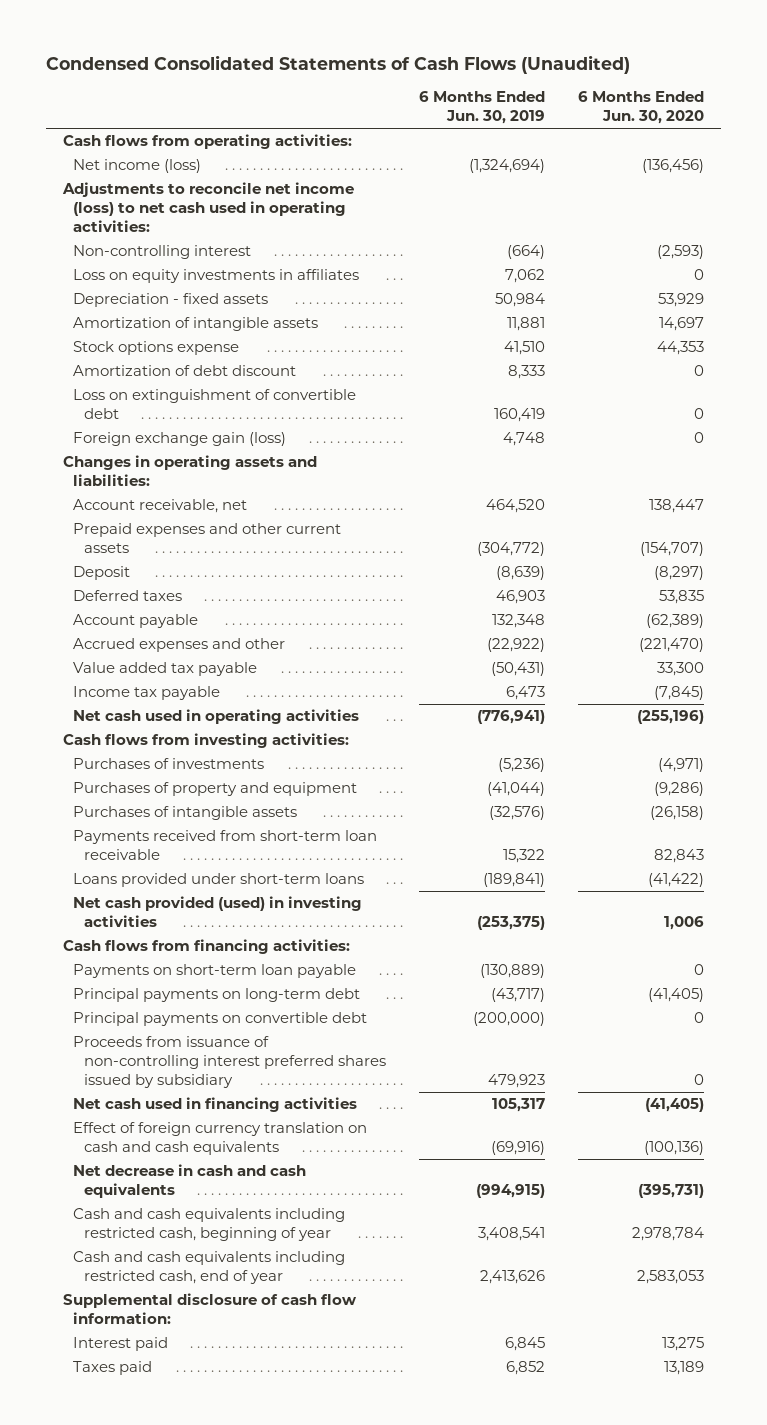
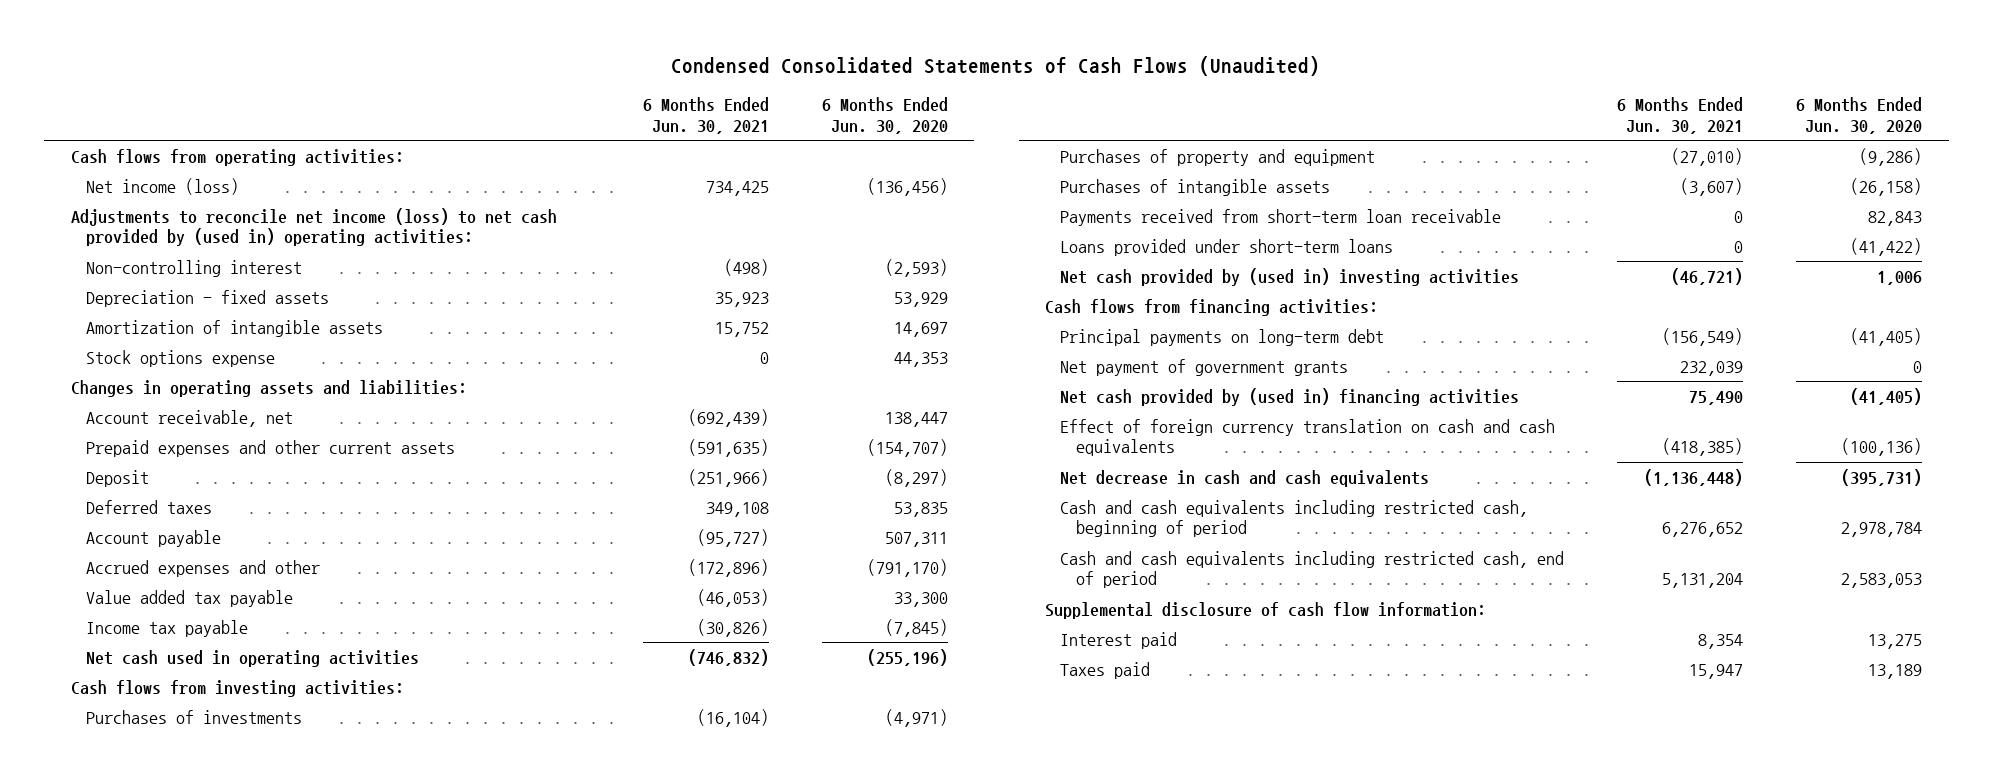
[419,91,546,125] 6 Months Ended Jun. 30, 2019 -> none
none -> [642,97,769,134] 6 Months Ended Jun. 30, 2021
[61,182,354,233] Adjustments to reconcile net income (loss) to net cash used in operating activities: -> [70,207,557,247] Adjustments to reconcile net income (loss) to net cash provided by (used in) operating activities:
[73,269,360,284] Loss on equity investments in affiliates -> none
[73,365,297,377] Amortization of debt discount -> none
[73,389,357,420] Loss on extinguishment of convertible debt -> none
[73,432,287,447] Foreign exchange gain (loss) -> none
[646,614,705,629] (62,389) -> [884,531,948,547] 507,311
[639,638,705,653] (221,470) -> [866,558,948,577] (791,170)
[73,896,363,928] Net cash provided (used) in investing activities -> [1060,267,1520,286] Net cash provided by (used in) investing activities
[73,964,357,979] Payments on short-term loan payable -> none
[73,1012,368,1027] Principal payments on convertible debt -> none
[73,1036,387,1089] Proceeds from issuance of non-controlling interest preferred shares issued by subsidiary -> none
none -> [1060,358,1349,376] Net payment of government grants
[73,1097,358,1113] Net cash used in financing activities -> [1060,387,1520,406] Net cash provided by (used in) financing activities
[73,1208,346,1242] Cash and cash equivalents including restricted cash, beginning of year -> [1060,499,1529,538] Cash and cash equivalents including restricted cash, beginning of period
[73,1251,346,1285] Cash and cash equivalents including restricted cash, end of year -> [1060,550,1565,589] Cash and cash equivalents including restricted cash, end of period

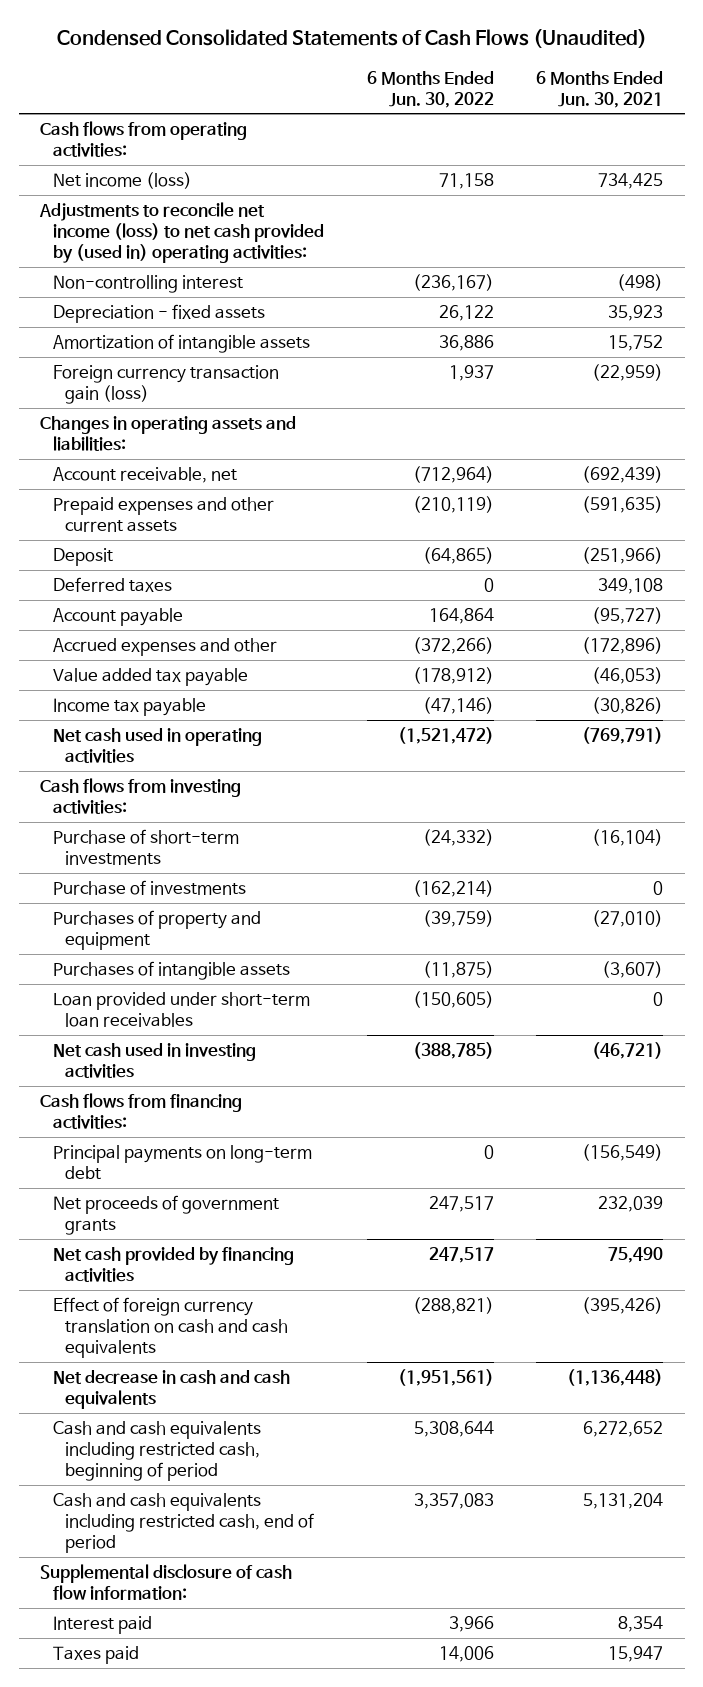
[821,97,948,134] 6 Months Ended Jun. 30, 2020 -> none
none -> [366,70,494,108] 6 Months Ended Jun. 30, 2022
[85,349,275,367] Stock options expense -> none
none -> [52,365,279,405] Foreign currency transaction gain (loss)
[687,648,769,666] (746,832) -> [582,727,664,745] (769,791)
[85,709,302,724] Purchases of investments -> [52,829,239,866] Purchase of short-term investments
none -> [52,880,246,896] Purchase of investments
[1060,208,1502,226] Payments received from short-term loan receivable -> none
[1060,238,1394,256] Loans provided under short-term loans -> [52,992,310,1028] Loan provided under short-term loan receivables
[1060,267,1520,286] Net cash provided by (used in) investing activities -> [52,1043,256,1079] Net cash used in investing activities
[1060,358,1349,376] Net payment of government grants -> [52,1195,279,1236] Net proceeds of government grants
[1060,387,1520,406] Net cash provided by (used in) financing activities -> [52,1247,294,1283] Net cash provided by financing activities
[1662,438,1744,457] (418,385) -> [582,1297,664,1315] (395,426)
[1662,522,1744,538] 6,276,652 -> [583,1421,664,1438] 6,272,652

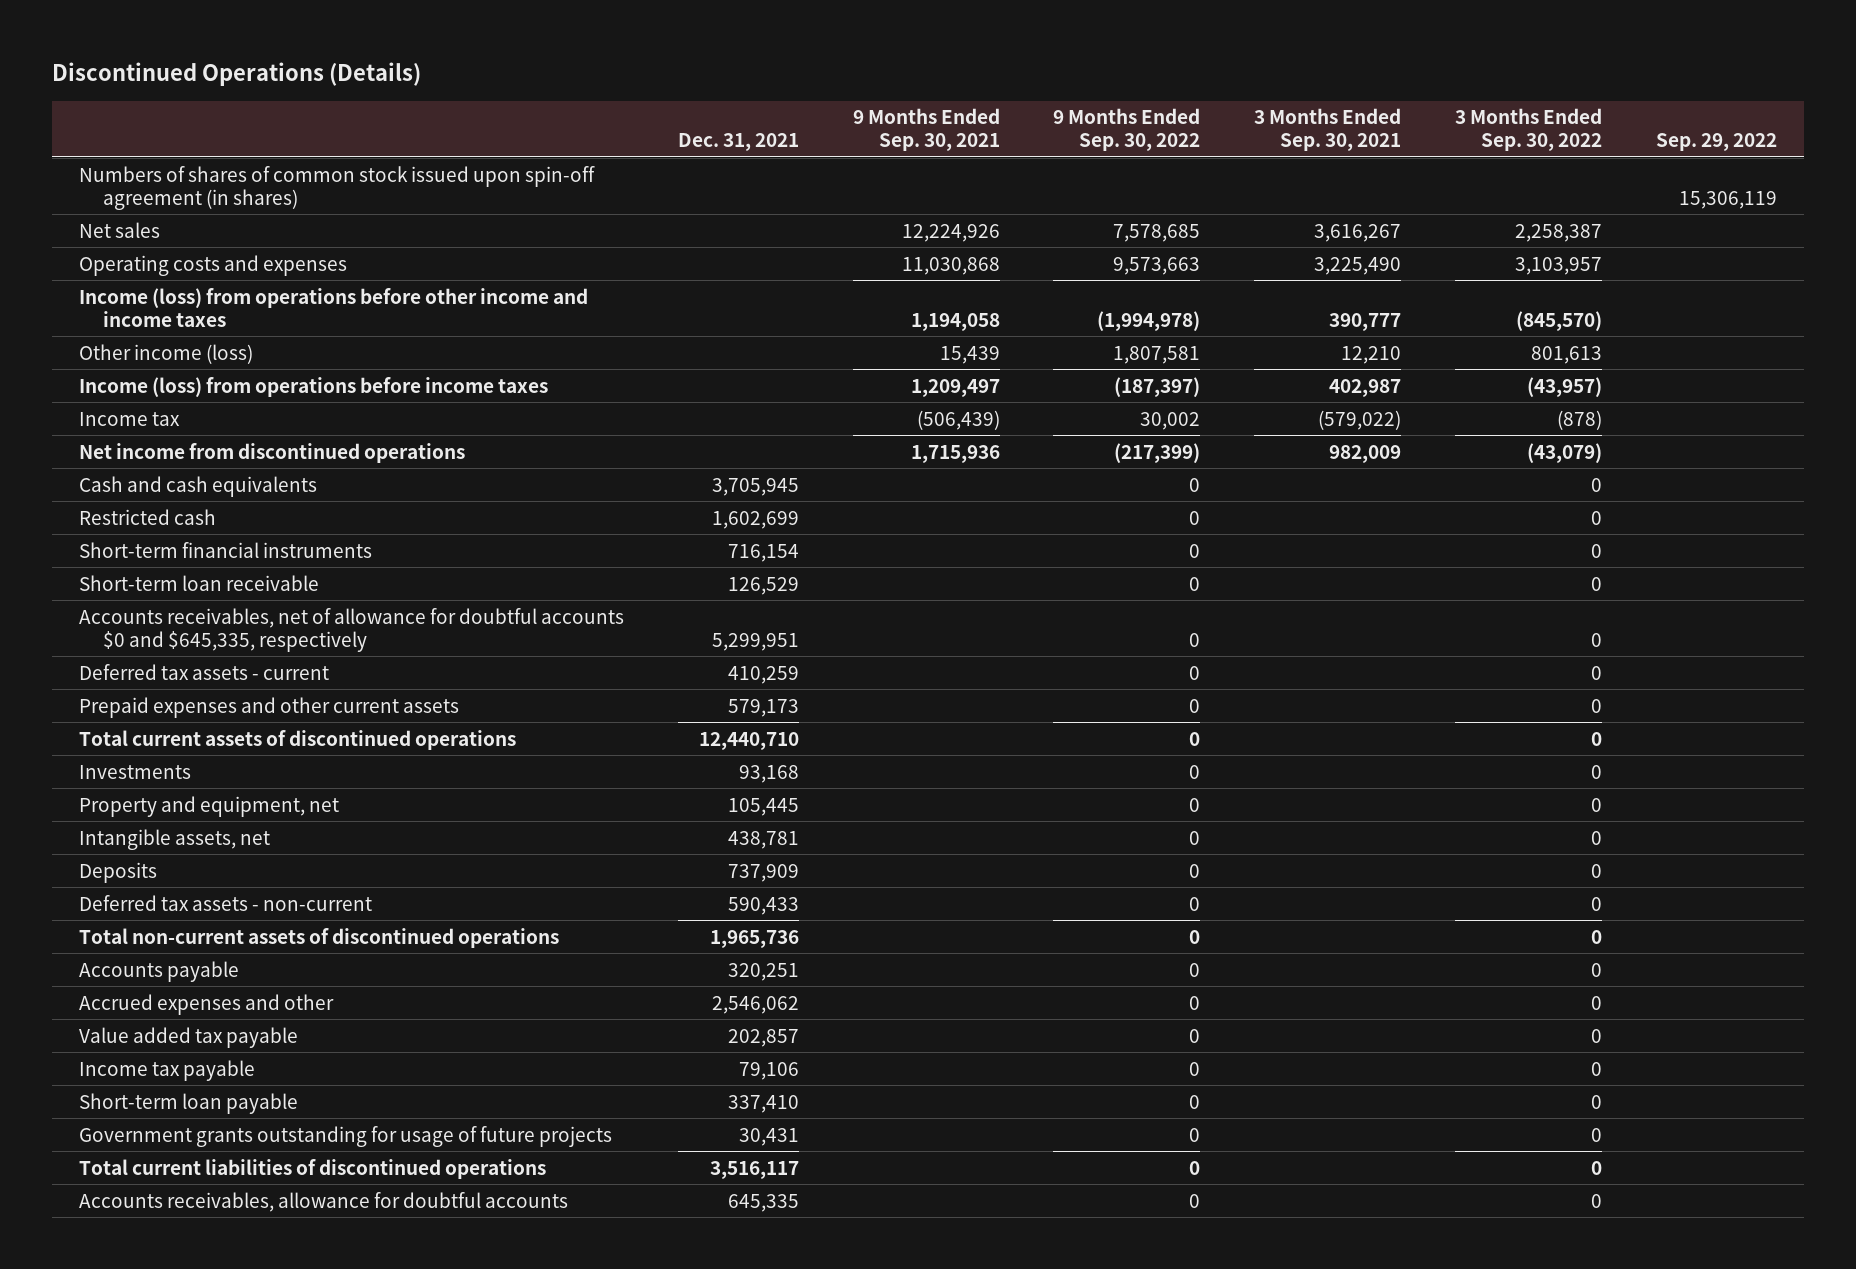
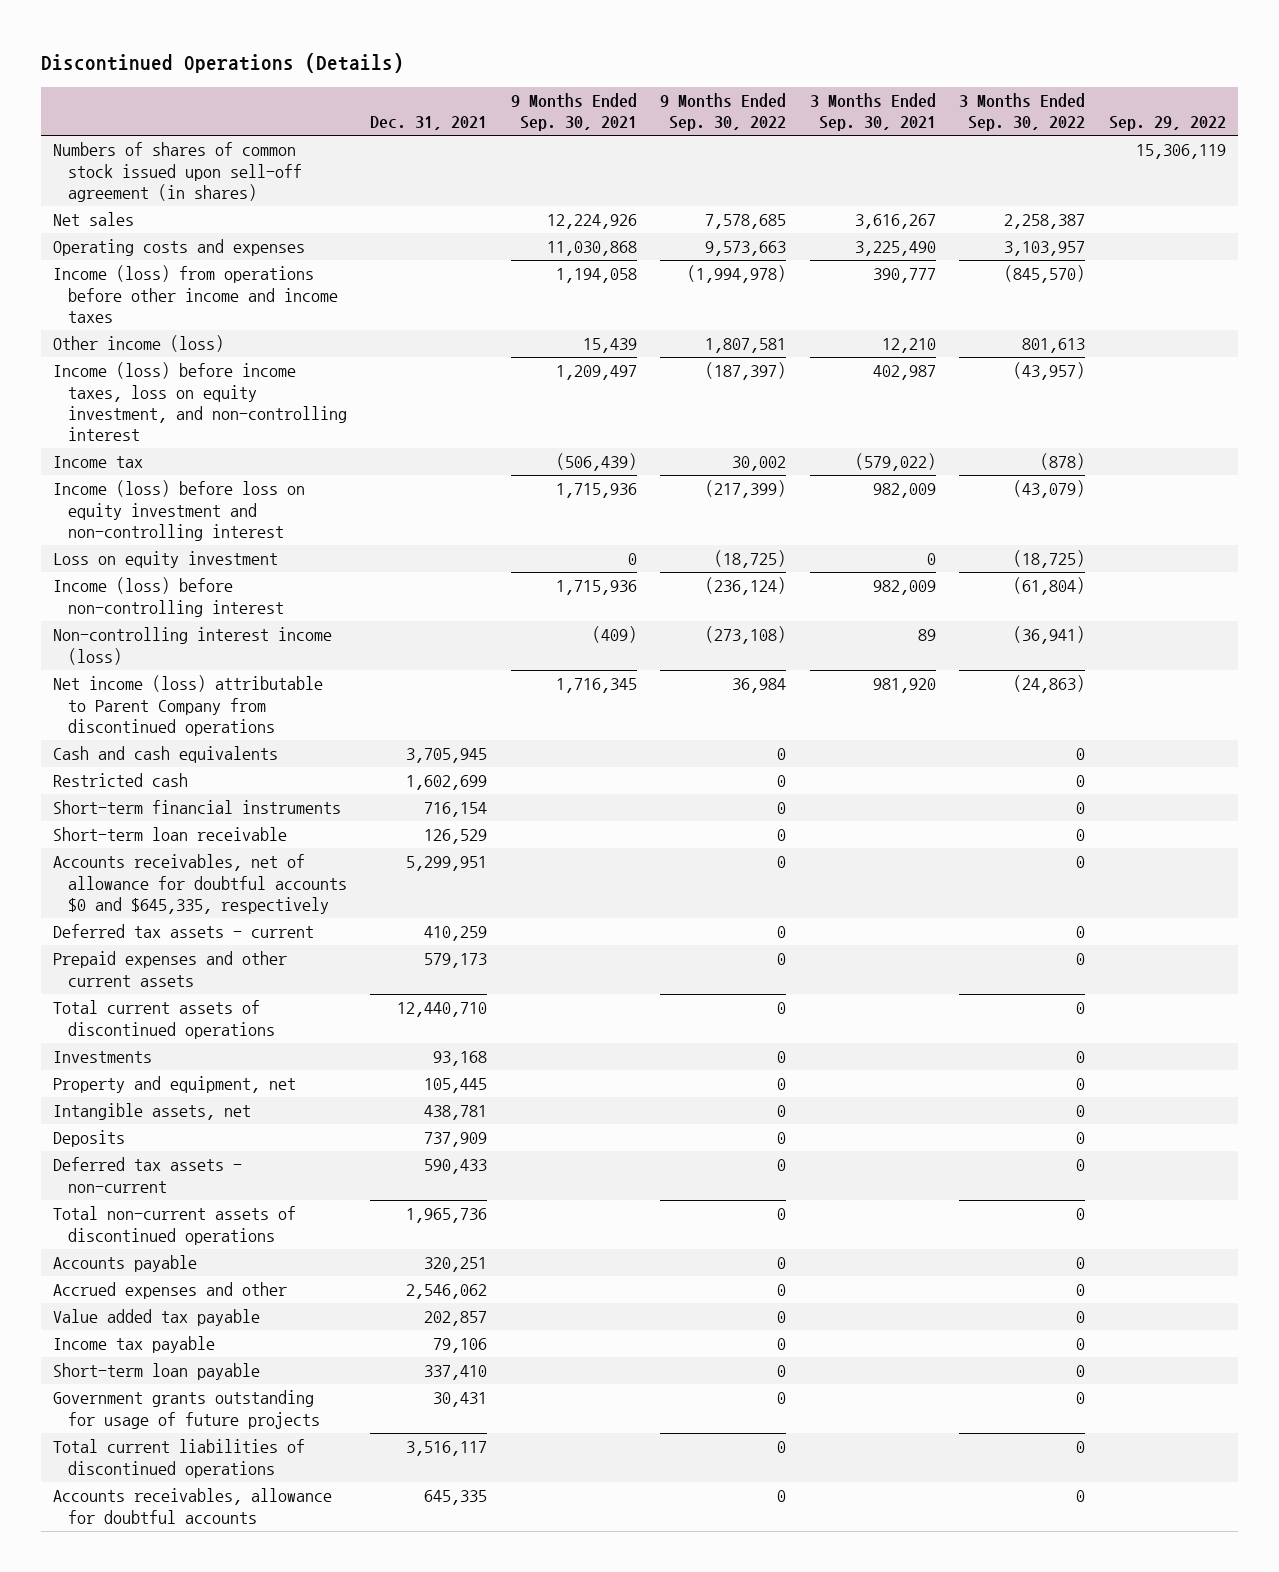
[78,165,595,210] Numbers of shares of common stock issued upon spin-off agreement (in shares) -> [53,142,302,202] Numbers of shares of common stock issued upon sell-off agreement (in shares)
[78,376,548,397] Income (loss) from operations before income taxes -> [53,362,347,442] Income (loss) before income taxes, loss on equity investment, and non-controlling interest
none -> [53,480,306,541] Income (loss) before loss on equity investment and non-controlling interest
none -> [53,551,279,569] Loss on equity investment
none -> [53,577,284,617] Income (loss) before non-controlling interest
none -> [53,627,333,665] Non-controlling interest income (loss)
[78,442,465,463] Net income from discontinued operations -> [53,675,324,736] Net income (loss) attributable to Parent Company from discontinued operations
[910,444,1000,463] 1,715,936 -> [555,678,637,694] 1,716,345
[1114,442,1201,463] (217,399) -> [732,678,787,694] 36,984
[1329,444,1402,463] 982,009 -> [872,678,936,694] 981,920
[1527,442,1603,463] (43,079) -> [1013,675,1086,694] (24,863)

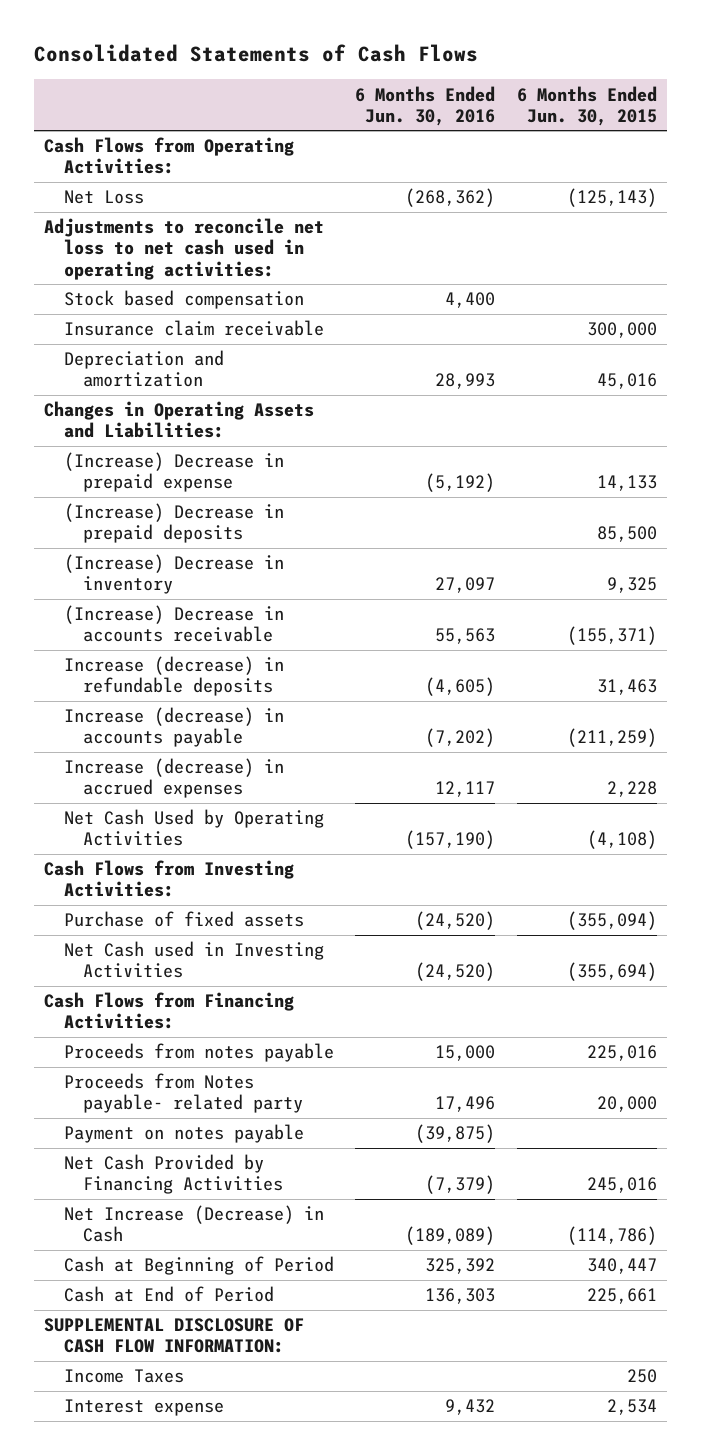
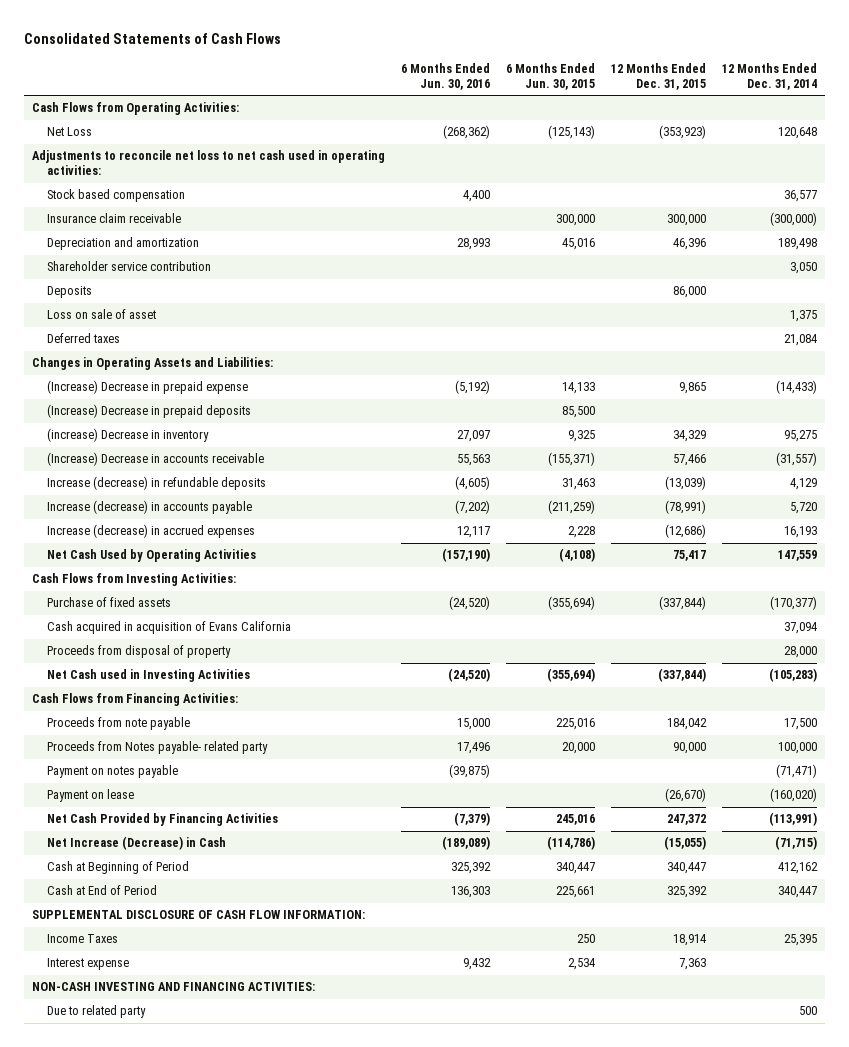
none -> [610,63,706,90] 12 Months Ended Dec. 31, 2015
none -> [721,63,817,90] 12 Months Ended Dec. 31, 2014
none -> [46,261,211,272] Shareholder service contribution
none -> [46,286,92,299] Deposits
none -> [46,309,156,320] Loss on sale of asset
none -> [46,333,120,344] Deferred taxes
[63,554,284,595] (Increase) Decrease in inventory -> [46,428,209,443] (increase) Decrease in inventory
[566,911,657,931] (355,094) -> [548,596,596,611] (355,694)
none -> [46,621,291,635] Cash acquired in acquisition of Evans California
none -> [46,645,231,659] Proceeds from disposal of property
[63,1043,334,1063] Proceeds from notes payable -> [46,717,190,731] Proceeds from note payable
none -> [46,789,134,803] Payment on lease
none -> [32,982,316,992] NON-CASH INVESTING AND FINANCING ACTIVITIES:
none -> [46,1005,146,1019] Due to related party

